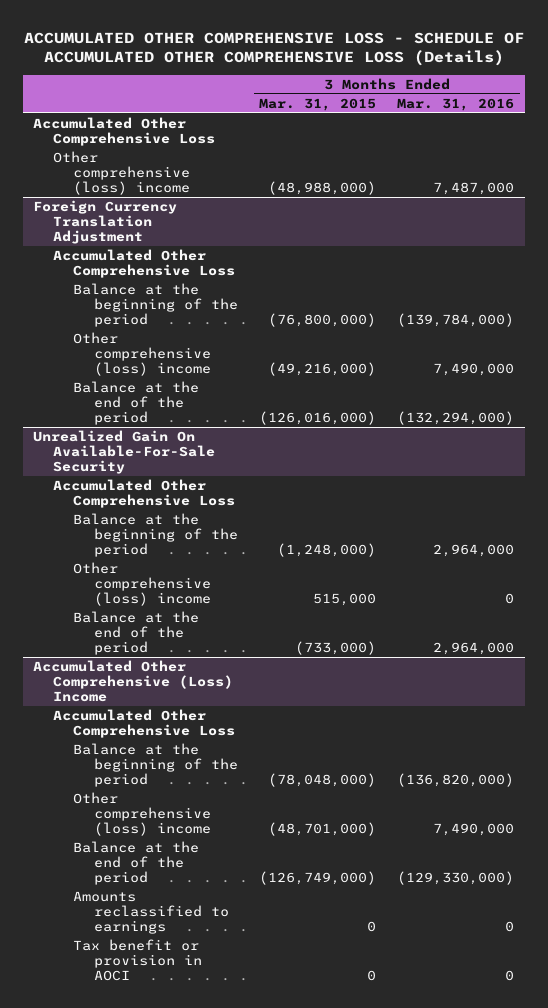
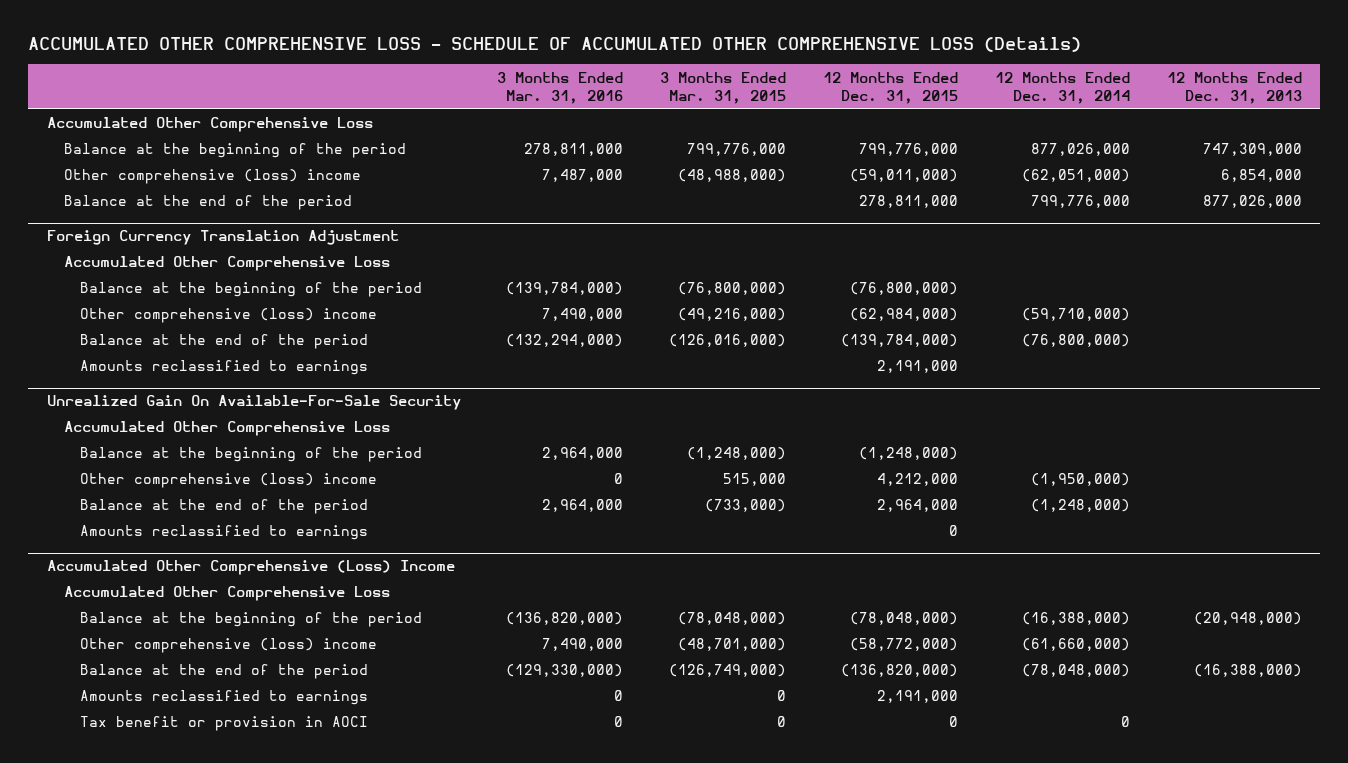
none -> [823,71,959,105] 12 Months Ended Dec. 31, 2015
none -> [994,71,1130,105] 12 Months Ended Dec. 31, 2014
none -> [1166,71,1302,105] 12 Months Ended Dec. 31, 2013
none -> [63,143,406,159] Balance at the beginning of the period
none -> [63,195,352,211] Balance at the end of the period
none -> [80,360,369,376] Amounts reclassified to earnings
none -> [80,525,369,541] Amounts reclassified to earnings

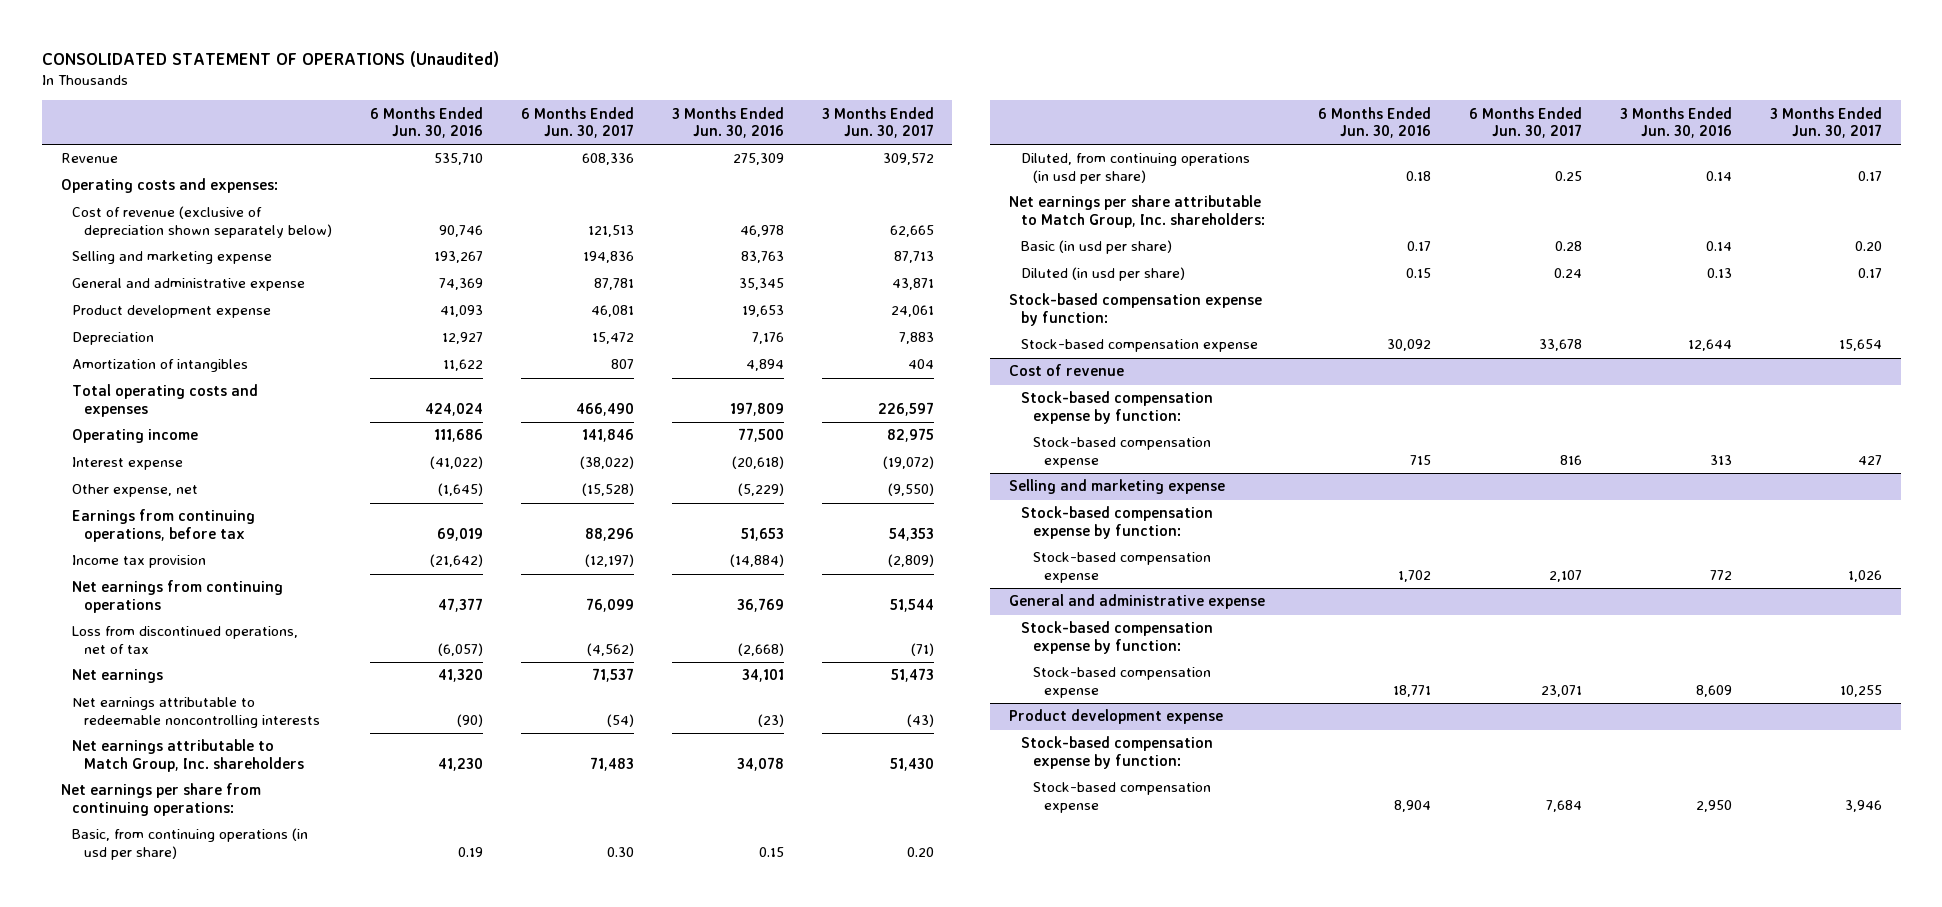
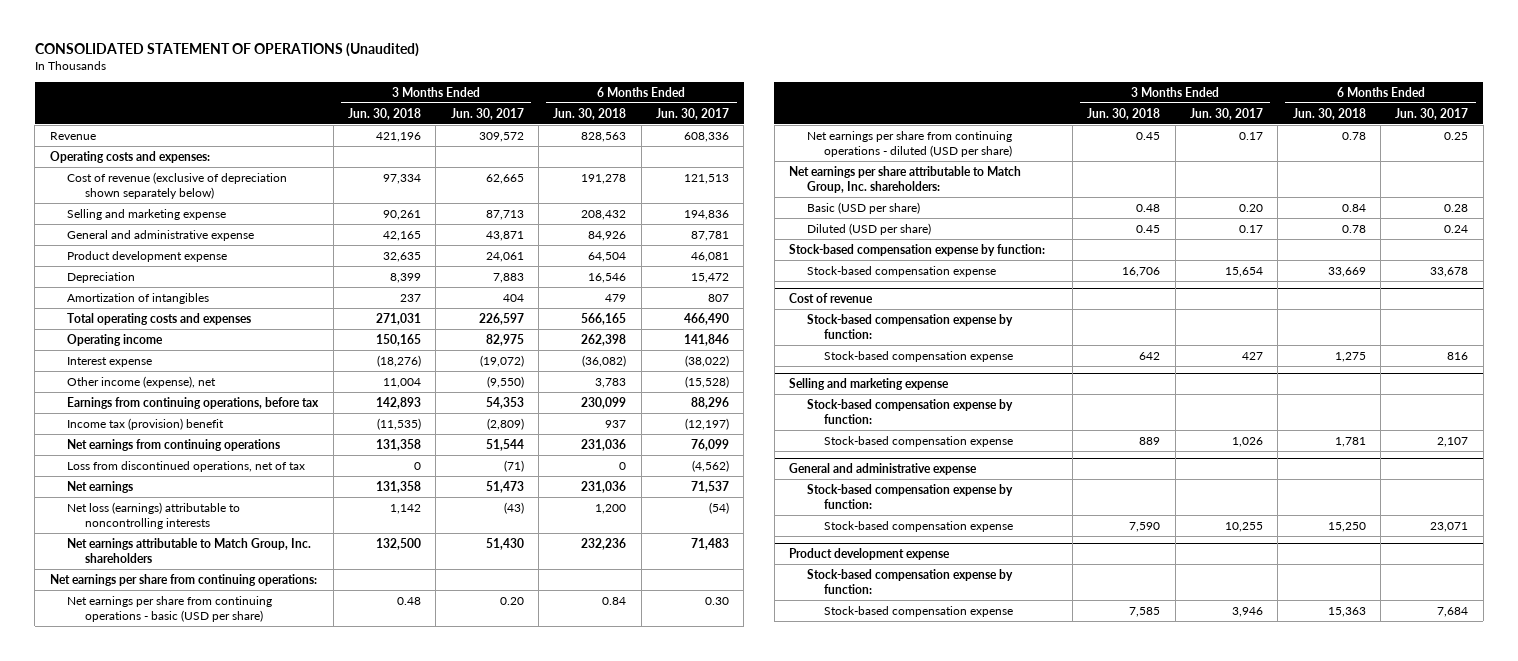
[370,106,484,139] 6 Months Ended Jun. 30, 2016 -> none
[671,106,784,139] 3 Months Ended Jun. 30, 2016 -> none
none -> [348,107,422,120] Jun. 30, 2018
none -> [553,107,627,120] Jun. 30, 2018
[72,484,199,498] Other expense, net -> [67,375,217,388] Other income (expense), net
[72,555,207,569] Income tax provision -> [67,417,225,430] Income tax (provision) benefit
[72,697,321,728] Net earnings attributable to redeemable noncontrolling interests -> [67,501,241,530] Net loss (earnings) attributable to noncontrolling interests
[72,828,309,860] Basic, from continuing operations (in usd per share) -> [67,595,273,623] Net earnings per share from continuing operations - basic (USD per share)
[1020,153,1250,184] Diluted, from continuing operations (in usd per share) -> [806,130,1013,158] Net earnings per share from continuing operations - diluted (USD per share)
[1020,240,1172,255] Basic (in usd per share) -> [806,201,920,214] Basic (USD per share)
[1020,267,1185,282] Diluted (in usd per share) -> [806,222,931,235] Diluted (USD per share)

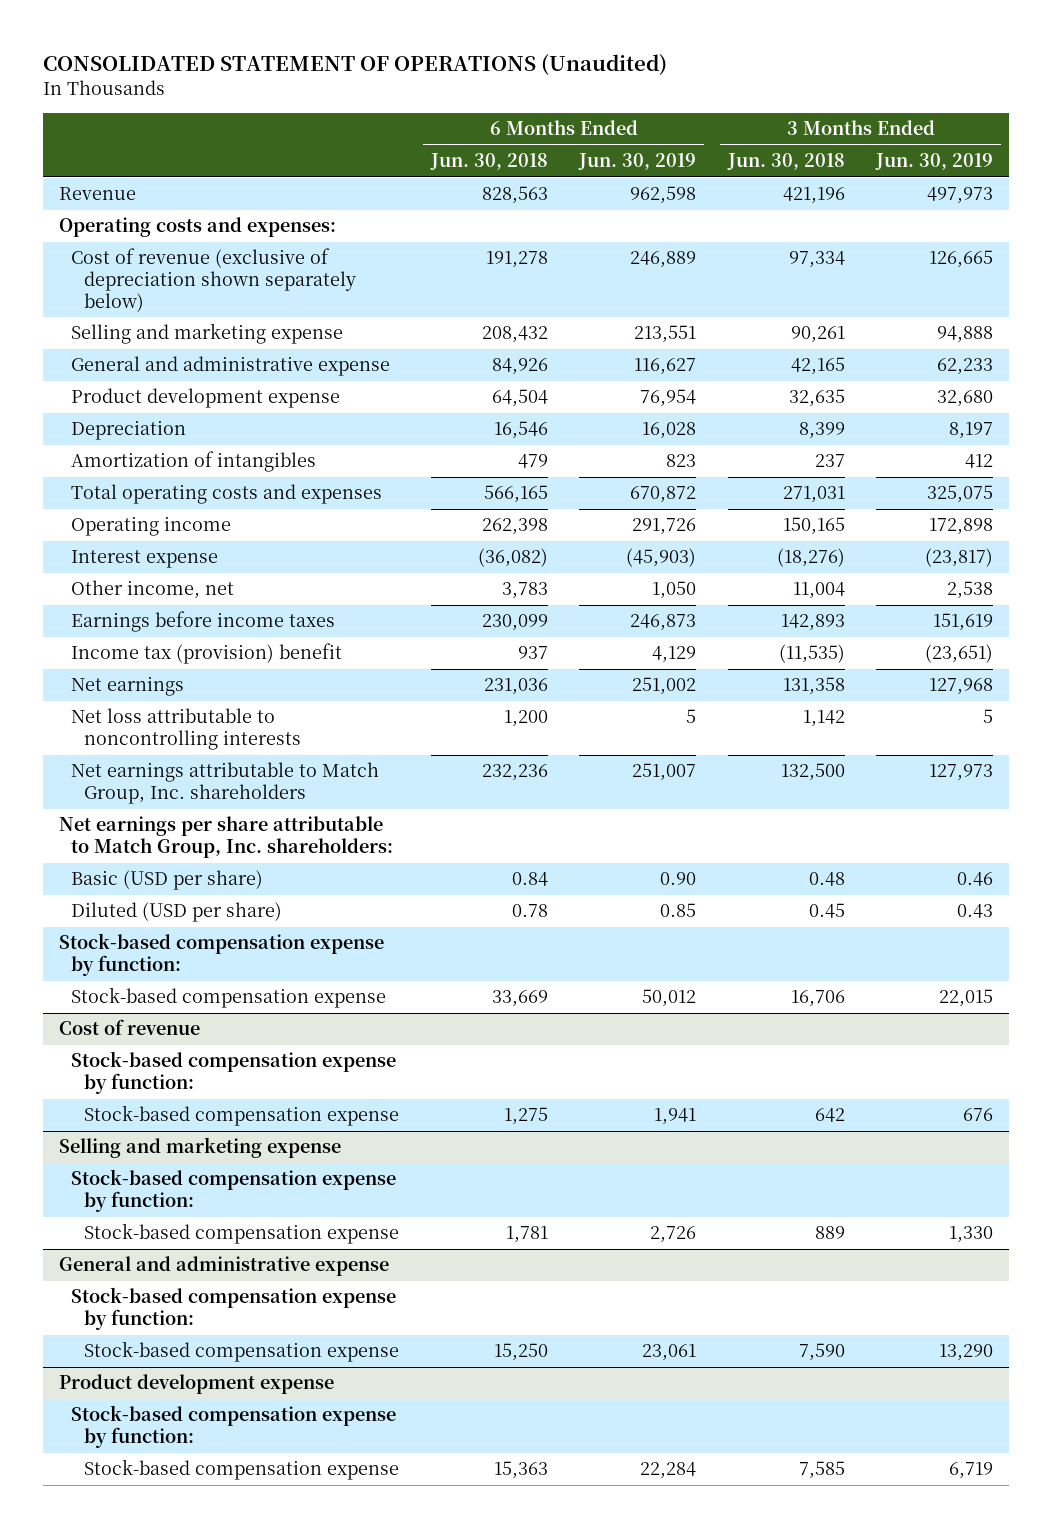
[450,107,524,120] Jun. 30, 2017 -> none
[656,107,730,120] Jun. 30, 2017 -> none
none -> [578,153,697,171] Jun. 30, 2019
none -> [875,153,994,171] Jun. 30, 2019
[67,375,217,388] Other income (expense), net -> [71,580,235,600] Other income, net
[67,396,320,409] Earnings from continuing operations, before tax -> [71,611,336,633] Earnings before income taxes
[67,438,281,451] Net earnings from continuing operations -> none
[67,460,306,472] Loss from discontinued operations, net of tax -> none
[67,501,241,530] Net loss (earnings) attributable to noncontrolling interests -> [71,708,302,751] Net loss attributable to noncontrolling interests
[49,573,317,586] Net earnings per share from continuing operations: -> none
[67,595,273,623] Net earnings per share from continuing operations - basic (USD per share) -> none
[806,130,1013,158] Net earnings per share from continuing operations - diluted (USD per share) -> none

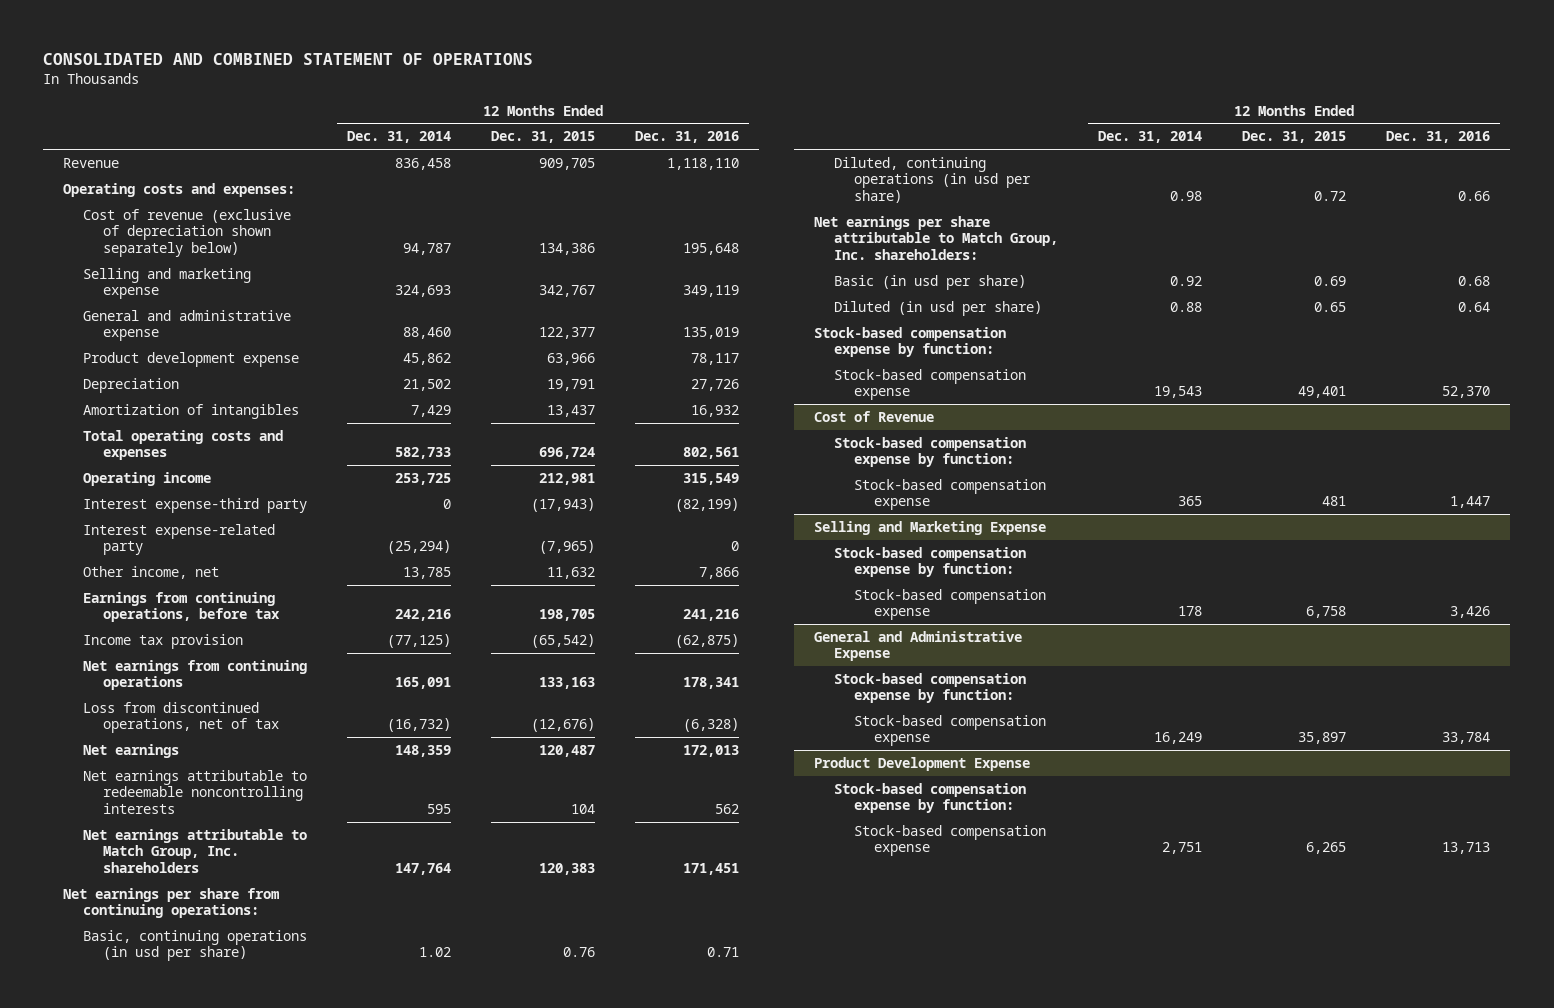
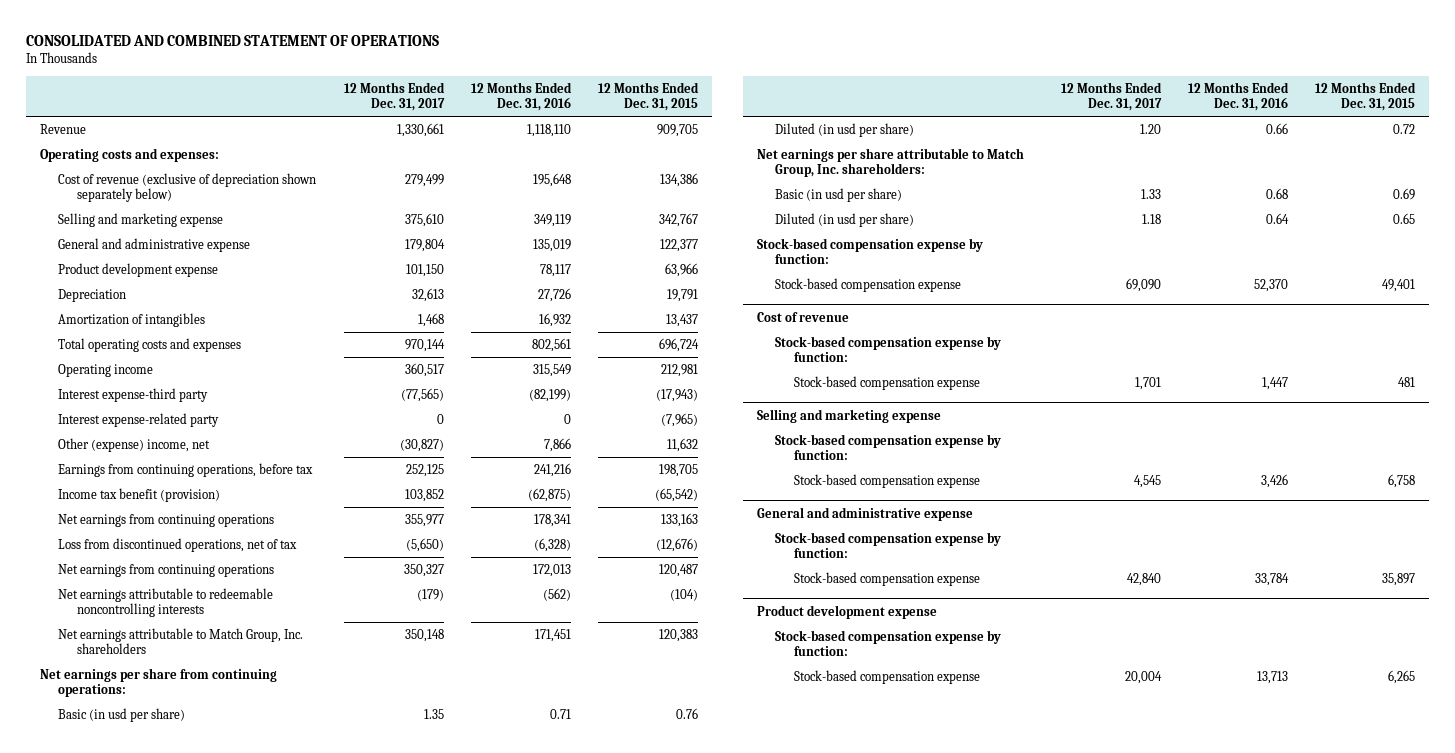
[346,131,451,144] Dec. 31, 2014 -> none
none -> [343,81,445,112] 12 Months Ended Dec. 31, 2017
[82,565,219,579] Other income, net -> [58,437,211,452] Other (expense) income, net
[82,633,243,649] Income tax provision -> [58,487,221,502] Income tax benefit (provision)
[82,743,179,758] Net earnings -> [58,563,275,577] Net earnings from continuing operations
[571,803,596,814] 104 -> [669,588,698,601] (104)
[715,803,740,814] 562 -> [542,587,571,601] (562)
[82,929,307,962] Basic, continuing operations (in usd per share) -> [58,707,186,722] Basic (in usd per share)
[834,156,1031,203] Diluted, continuing operations (in usd per share) -> [775,122,915,137] Diluted (in usd per share)
[814,410,935,422] Cost of Revenue -> [756,311,849,322] Cost of revenue
[814,520,1047,535] Selling and Marketing Expense -> [756,408,941,423] Selling and marketing expense
[814,630,1023,662] General and Administrative Expense -> [756,506,973,521] General and administrative expense
[814,756,1031,771] Product Development Expense -> [756,604,937,619] Product development expense

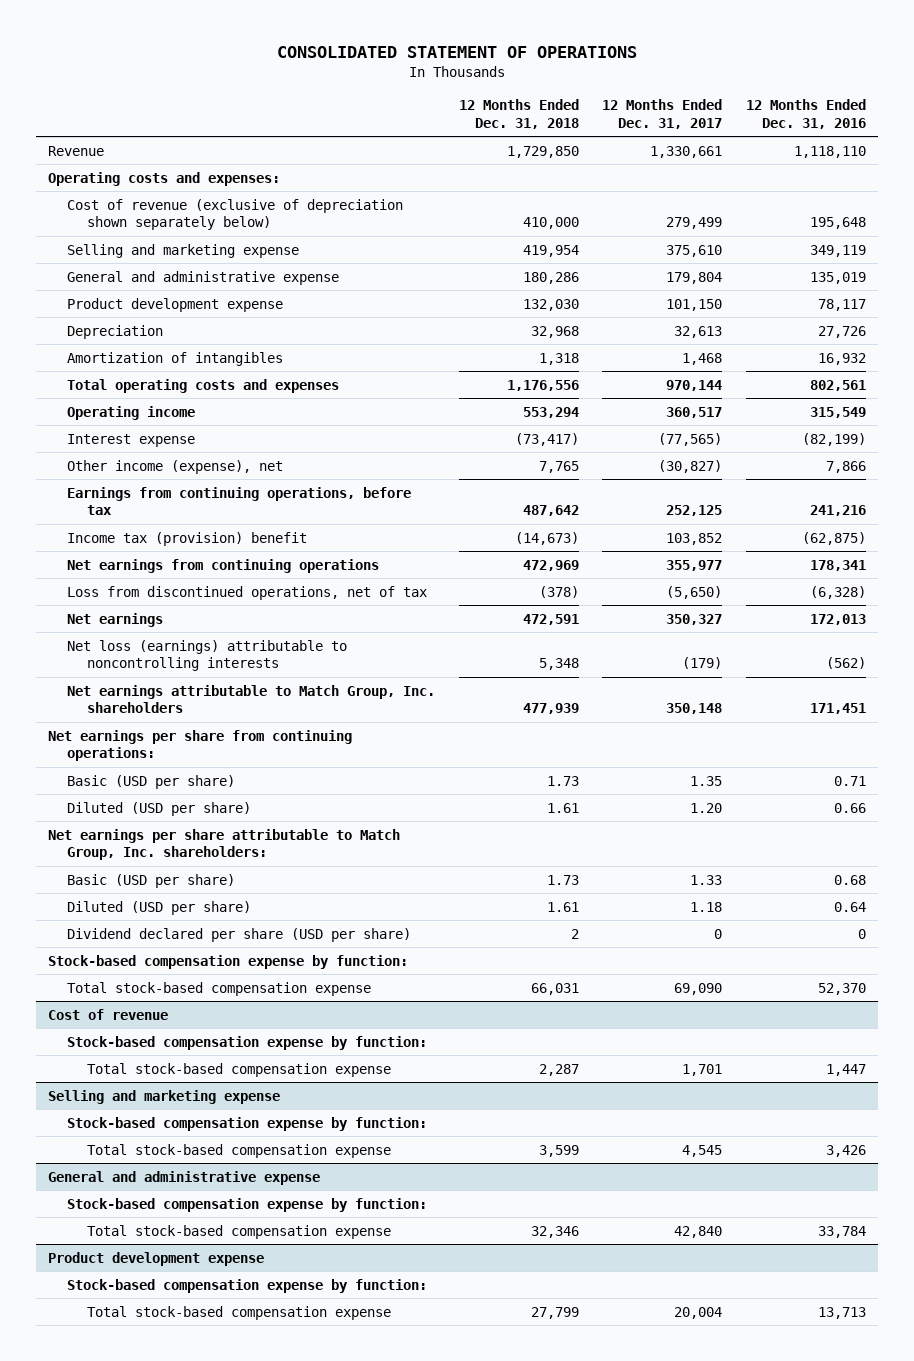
[26,35,440,47] CONSOLIDATED AND COMBINED STATEMENT OF OPERATIONS -> [276,46,637,59] CONSOLIDATED STATEMENT OF OPERATIONS
[597,81,699,112] 12 Months Ended Dec. 31, 2015 -> none
none -> [458,99,579,129] 12 Months Ended Dec. 31, 2018
[58,412,220,427] Interest expense-related party -> none
[58,387,209,402] Interest expense-third party -> [67,433,196,447] Interest expense
[58,437,211,452] Other (expense) income, net -> [67,459,284,474] Other income (expense), net
[58,487,221,502] Income tax benefit (provision) -> [67,531,308,546] Income tax (provision) benefit
[58,563,275,577] Net earnings from continuing operations -> [67,612,164,627] Net earnings
[58,587,274,618] Net earnings attributable to redeemable noncontrolling interests -> [67,639,348,672] Net loss (earnings) attributable to noncontrolling interests
[58,707,186,722] Basic (in usd per share) -> [67,774,236,789] Basic (USD per share)
[775,122,915,137] Diluted (in usd per share) -> [67,801,252,816] Diluted (USD per share)
[775,187,903,202] Basic (in usd per share) -> [67,873,236,888] Basic (USD per share)
[775,212,915,227] Diluted (in usd per share) -> [67,900,252,915] Diluted (USD per share)
none -> [67,927,412,942] Dividend declared per share (USD per share)
[775,277,962,292] Stock-based compensation expense -> [67,981,372,996] Total stock-based compensation expense
[793,375,980,390] Stock-based compensation expense -> [86,1062,391,1077] Total stock-based compensation expense
[793,473,980,488] Stock-based compensation expense -> [86,1143,391,1158] Total stock-based compensation expense
[793,571,980,586] Stock-based compensation expense -> [86,1224,391,1239] Total stock-based compensation expense
[793,669,980,684] Stock-based compensation expense -> [86,1305,391,1320] Total stock-based compensation expense

